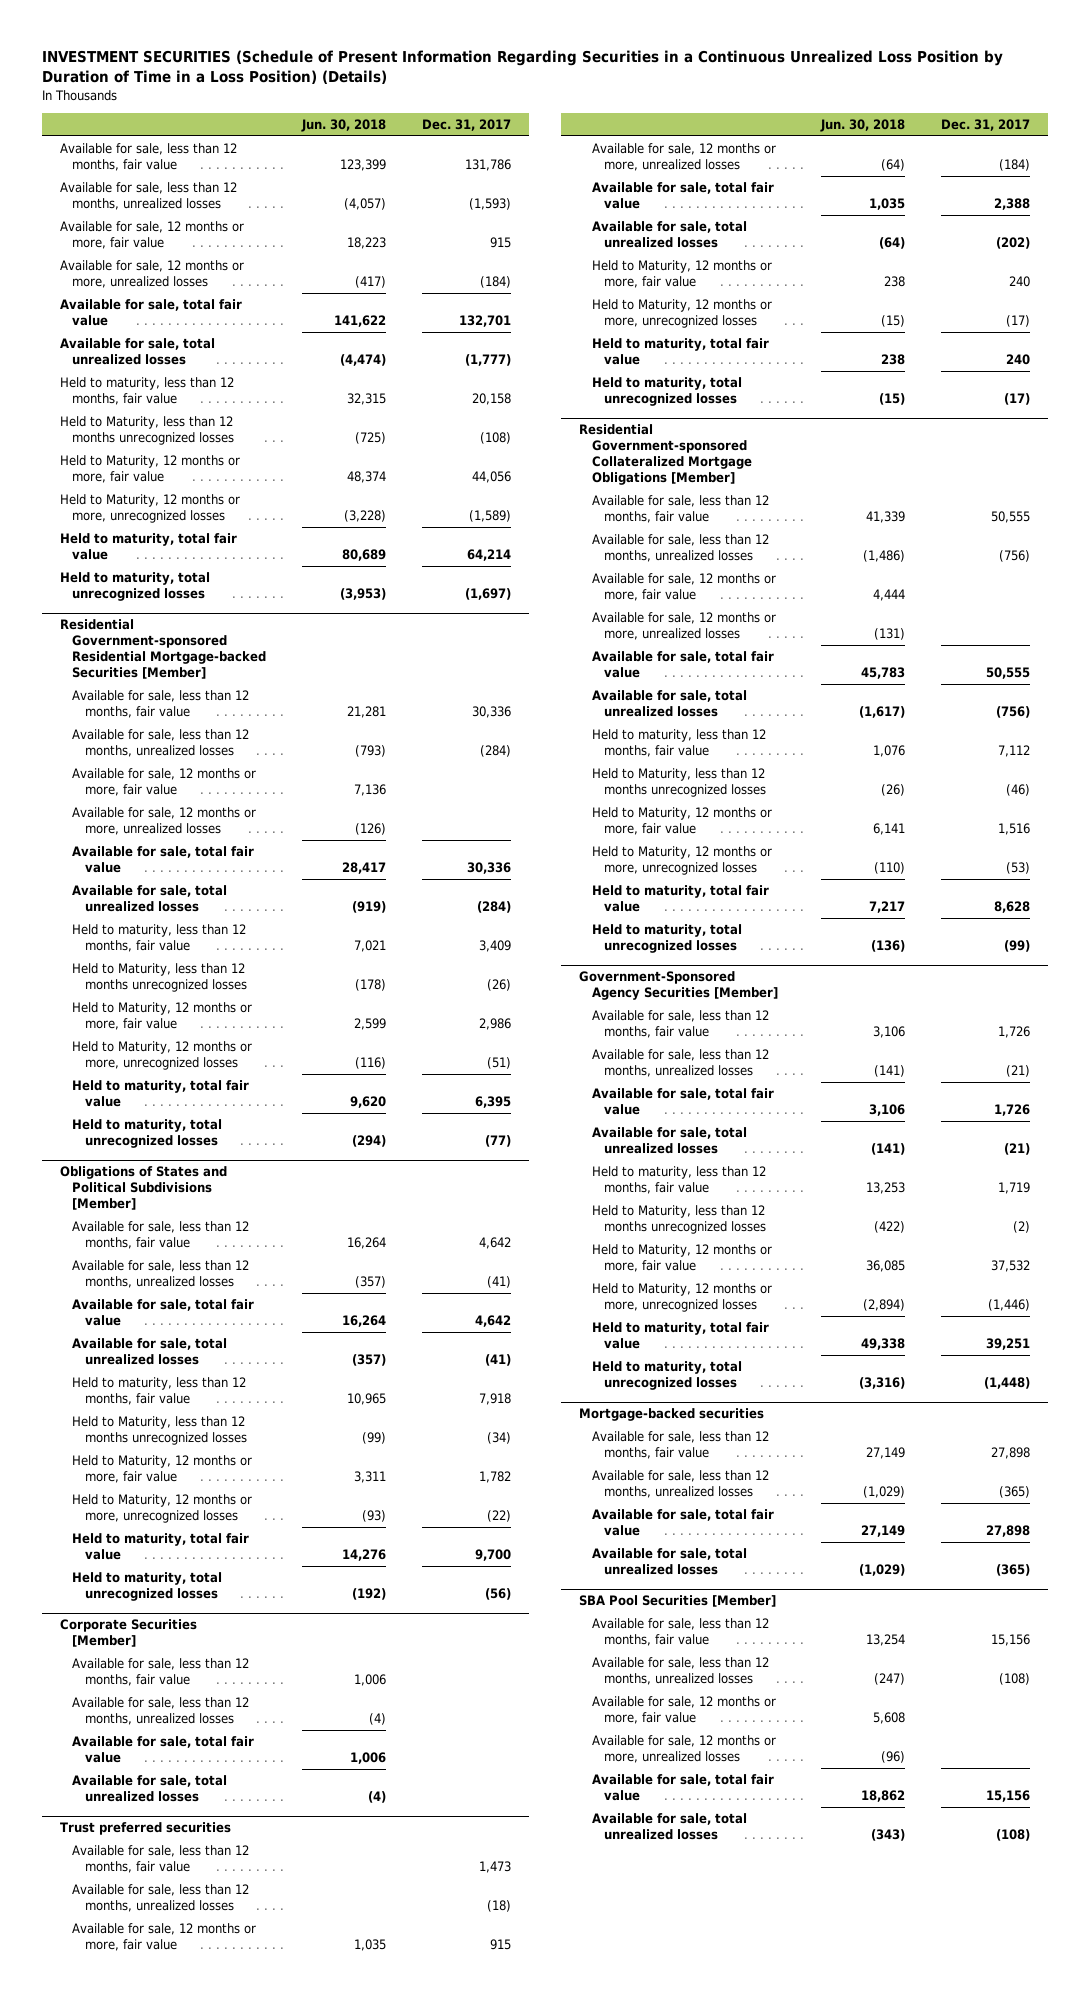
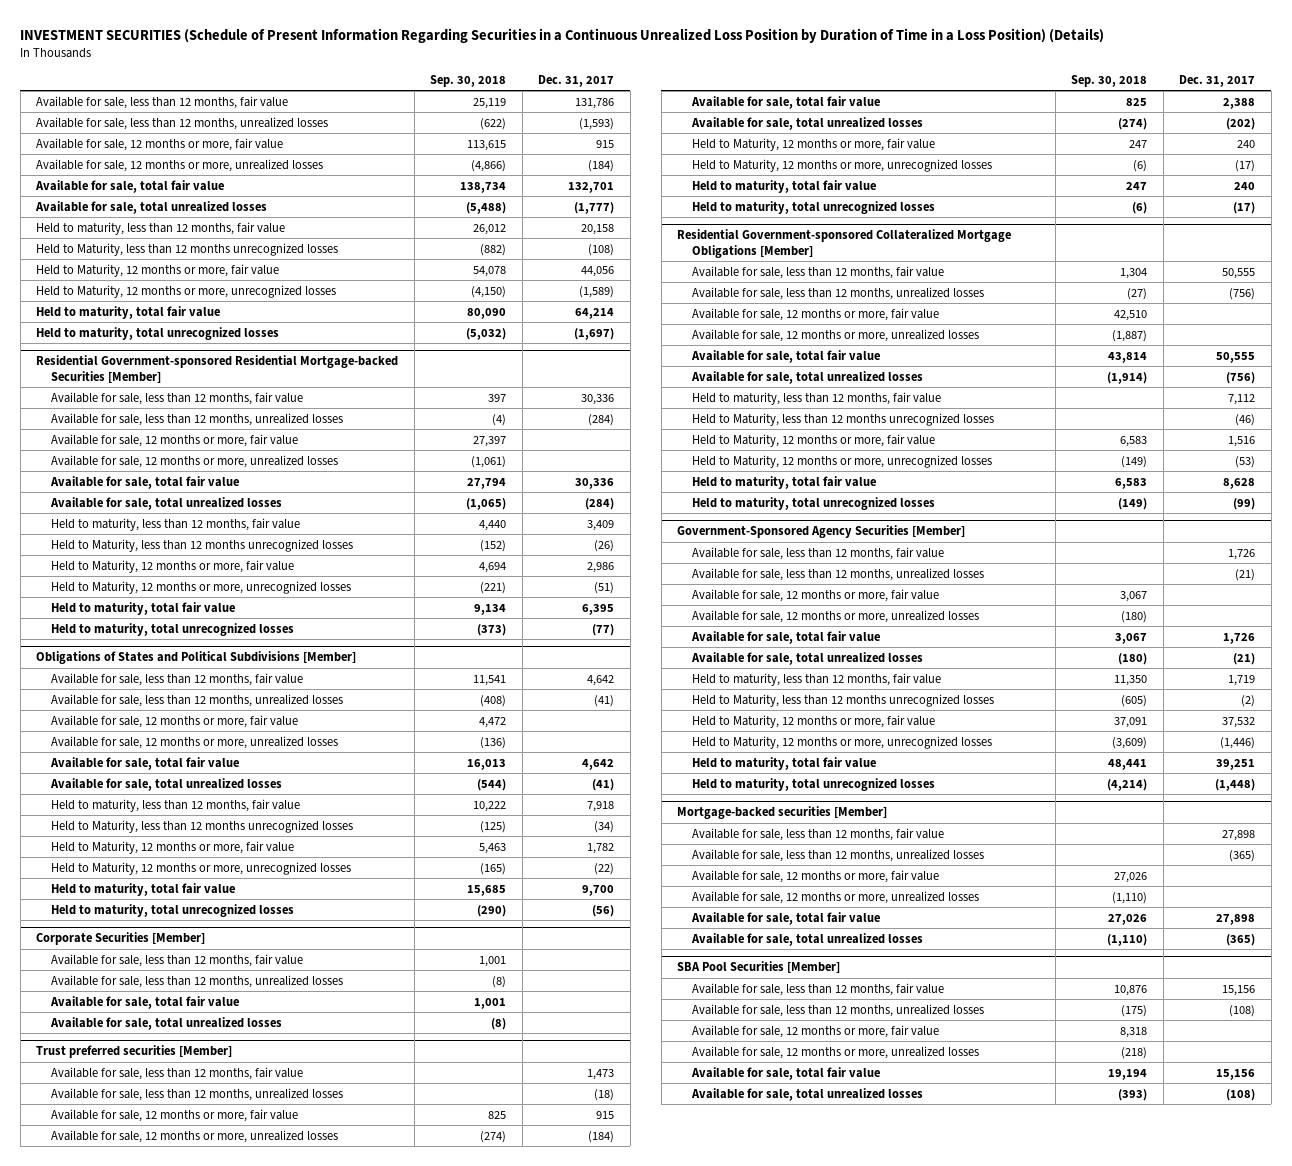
[301,118,387,132] Jun. 30, 2018 -> none
none -> [430,74,507,87] Sep. 30, 2018
none -> [50,714,298,728] Available for sale, 12 months or more, fair value
none -> [50,735,338,749] Available for sale, 12 months or more, unrealized losses
[60,1822,232,1836] Trust preferred securities -> [36,1045,233,1059] Trust preferred securities [Member]
none -> [691,588,939,602] Available for sale, 12 months or more, fair value
none -> [691,609,979,623] Available for sale, 12 months or more, unrealized losses
[579,1408,765,1422] Mortgage-backed securities -> [677,806,888,820] Mortgage-backed securities [Member]
none -> [691,869,939,883] Available for sale, 12 months or more, fair value
none -> [691,890,979,904] Available for sale, 12 months or more, unrealized losses

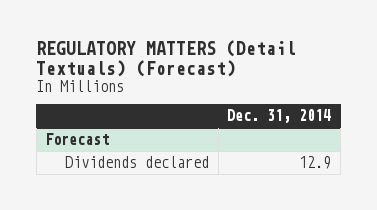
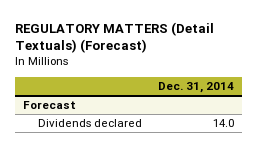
[299,156,332,170] 12.9 -> [212,119,234,128] 14.0

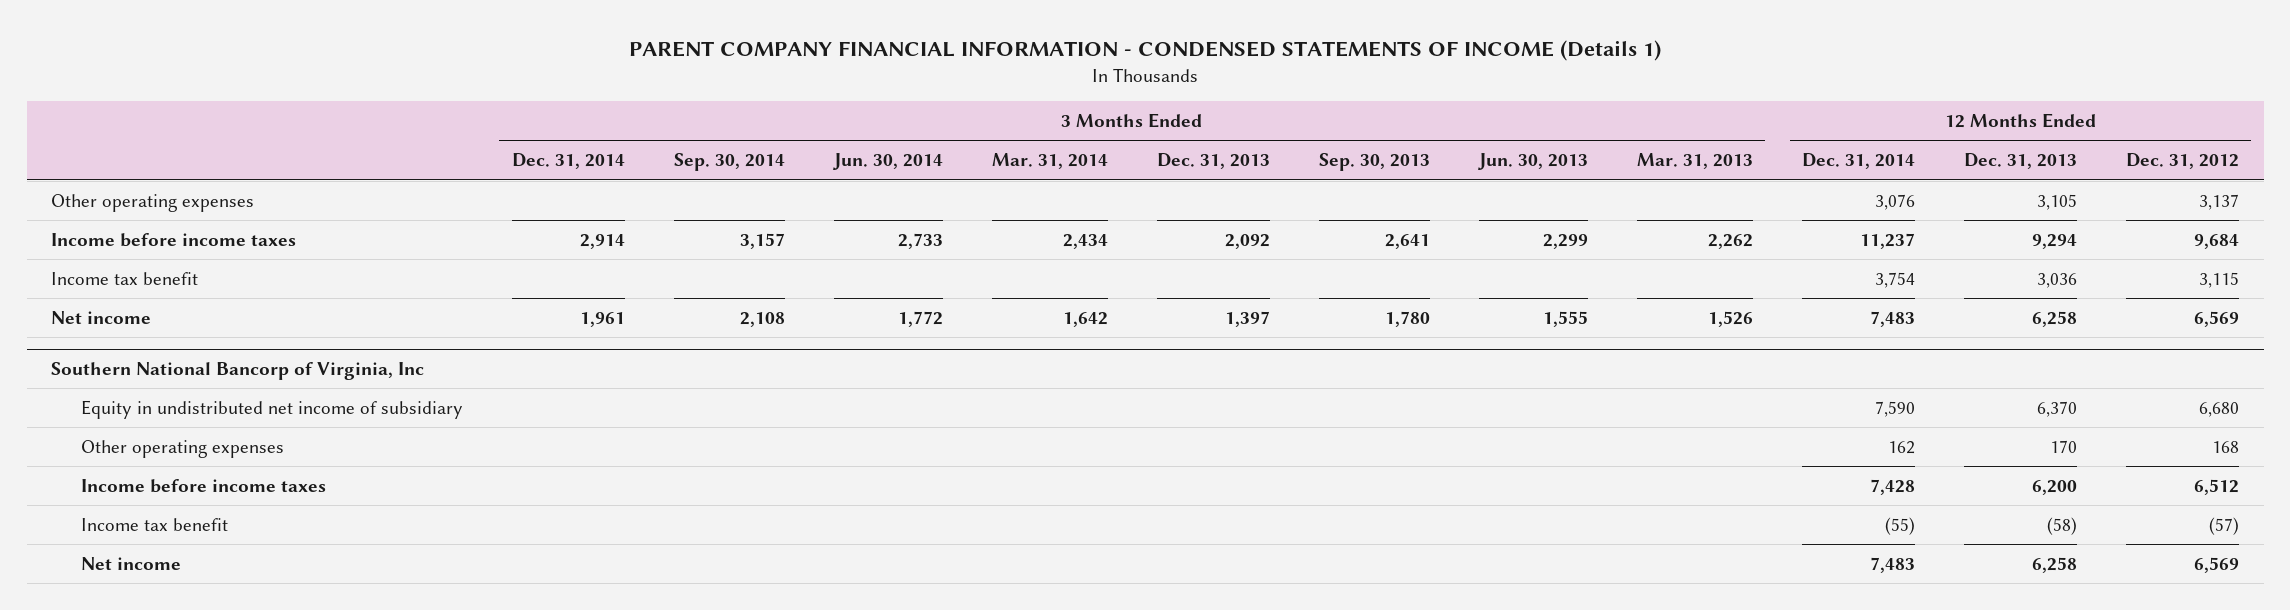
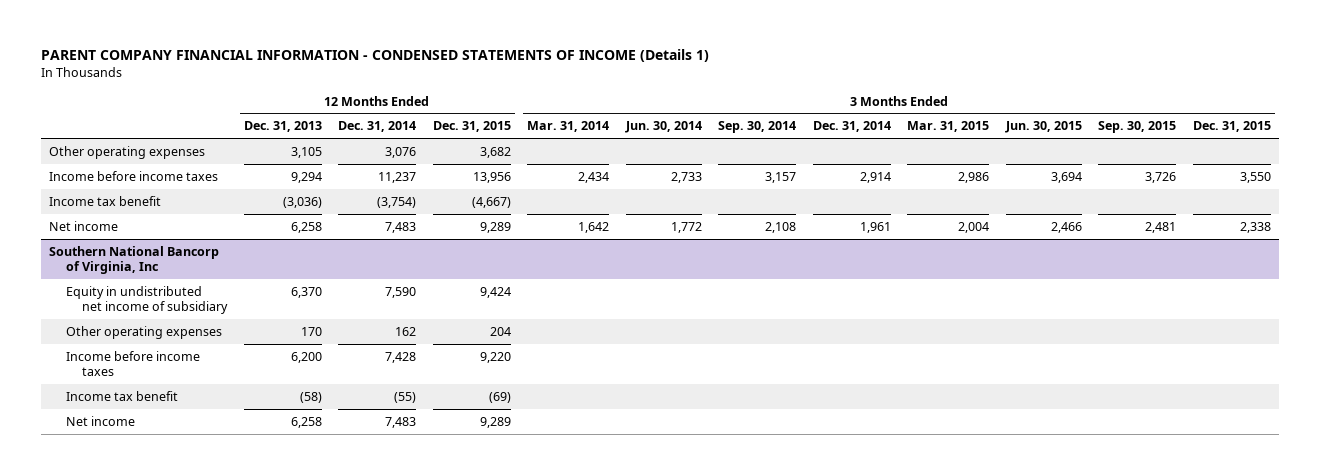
[1156,153,1270,170] Dec. 31, 2013 -> none
[1318,153,1430,172] Sep. 30, 2013 -> none
[1477,153,1588,171] Jun. 30, 2013 -> none
[1636,153,1753,170] Mar. 31, 2013 -> none
[2126,153,2240,170] Dec. 31, 2012 -> none
none -> [432,121,511,133] Dec. 31, 2015
none -> [907,121,990,133] Mar. 31, 2015
none -> [1004,121,1082,134] Jun. 30, 2015
none -> [1098,121,1177,134] Sep. 30, 2015
none -> [1192,121,1271,133] Dec. 31, 2015
[1875,271,1916,288] 3,754 -> [377,196,417,208] (3,754)
[2037,272,2078,288] 3,036 -> [282,196,322,208] (3,036)

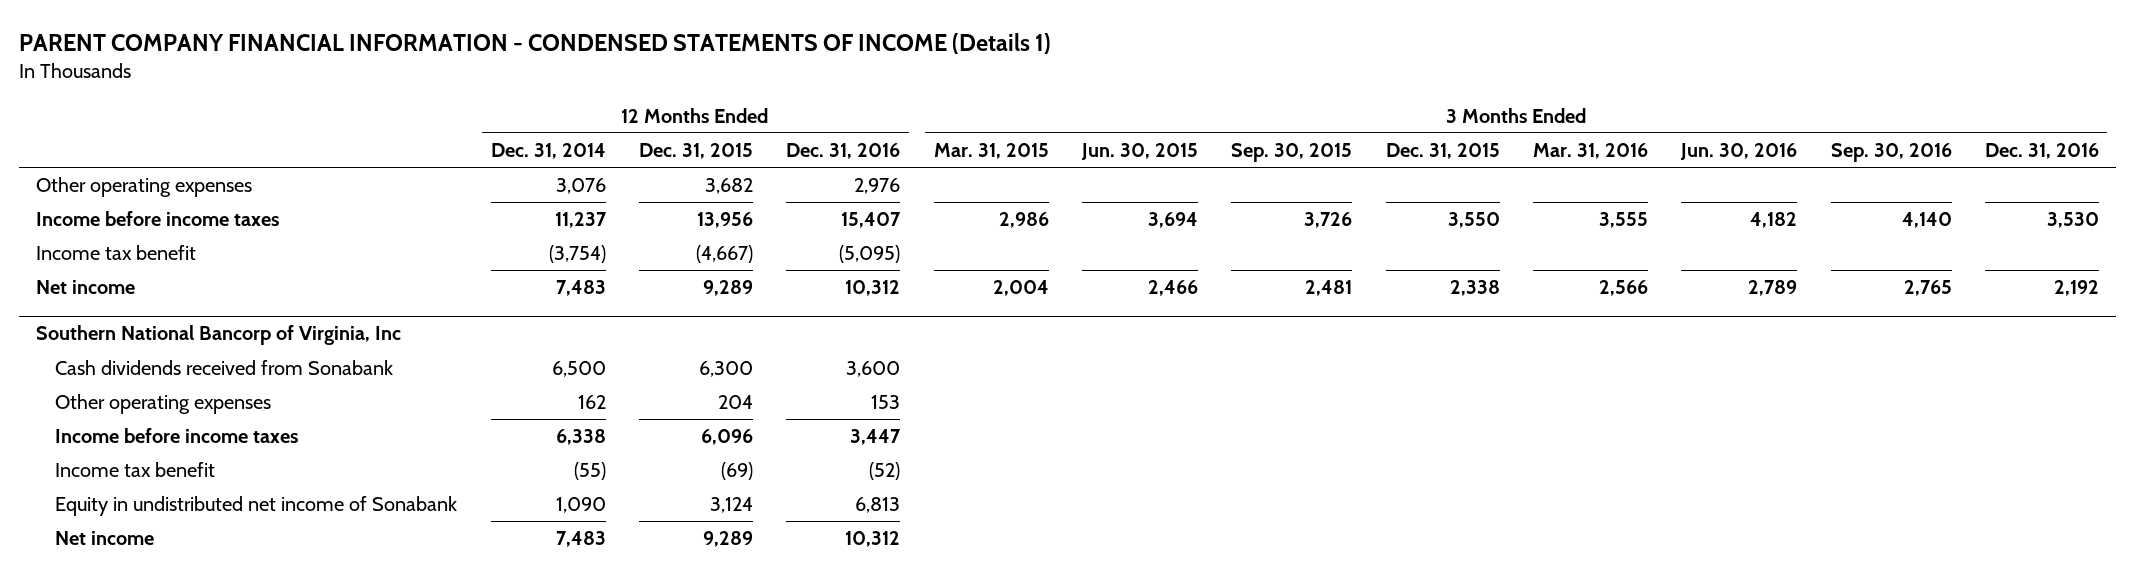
[243,121,322,133] Dec. 31, 2013 -> none
[527,121,610,133] Mar. 31, 2014 -> none
[624,121,702,134] Jun. 30, 2014 -> none
[718,121,797,134] Sep. 30, 2014 -> none
[812,121,891,133] Dec. 31, 2014 -> none
none -> [786,143,901,160] Dec. 31, 2016
none -> [1532,143,1648,160] Mar. 31, 2016
none -> [1680,143,1798,161] Jun. 30, 2016
none -> [1830,143,1952,163] Sep. 30, 2016
none -> [1984,143,2099,160] Dec. 31, 2016
[65,285,229,315] Equity in undistributed net income of subsidiary -> none
none -> [55,360,394,376] Cash dividends received from Sonabank
[385,351,417,363] 7,428 -> [555,429,606,446] 6,338
[479,351,511,363] 9,220 -> [700,429,753,446] 6,096
none -> [55,496,458,517] Equity in undistributed net income of Sonabank

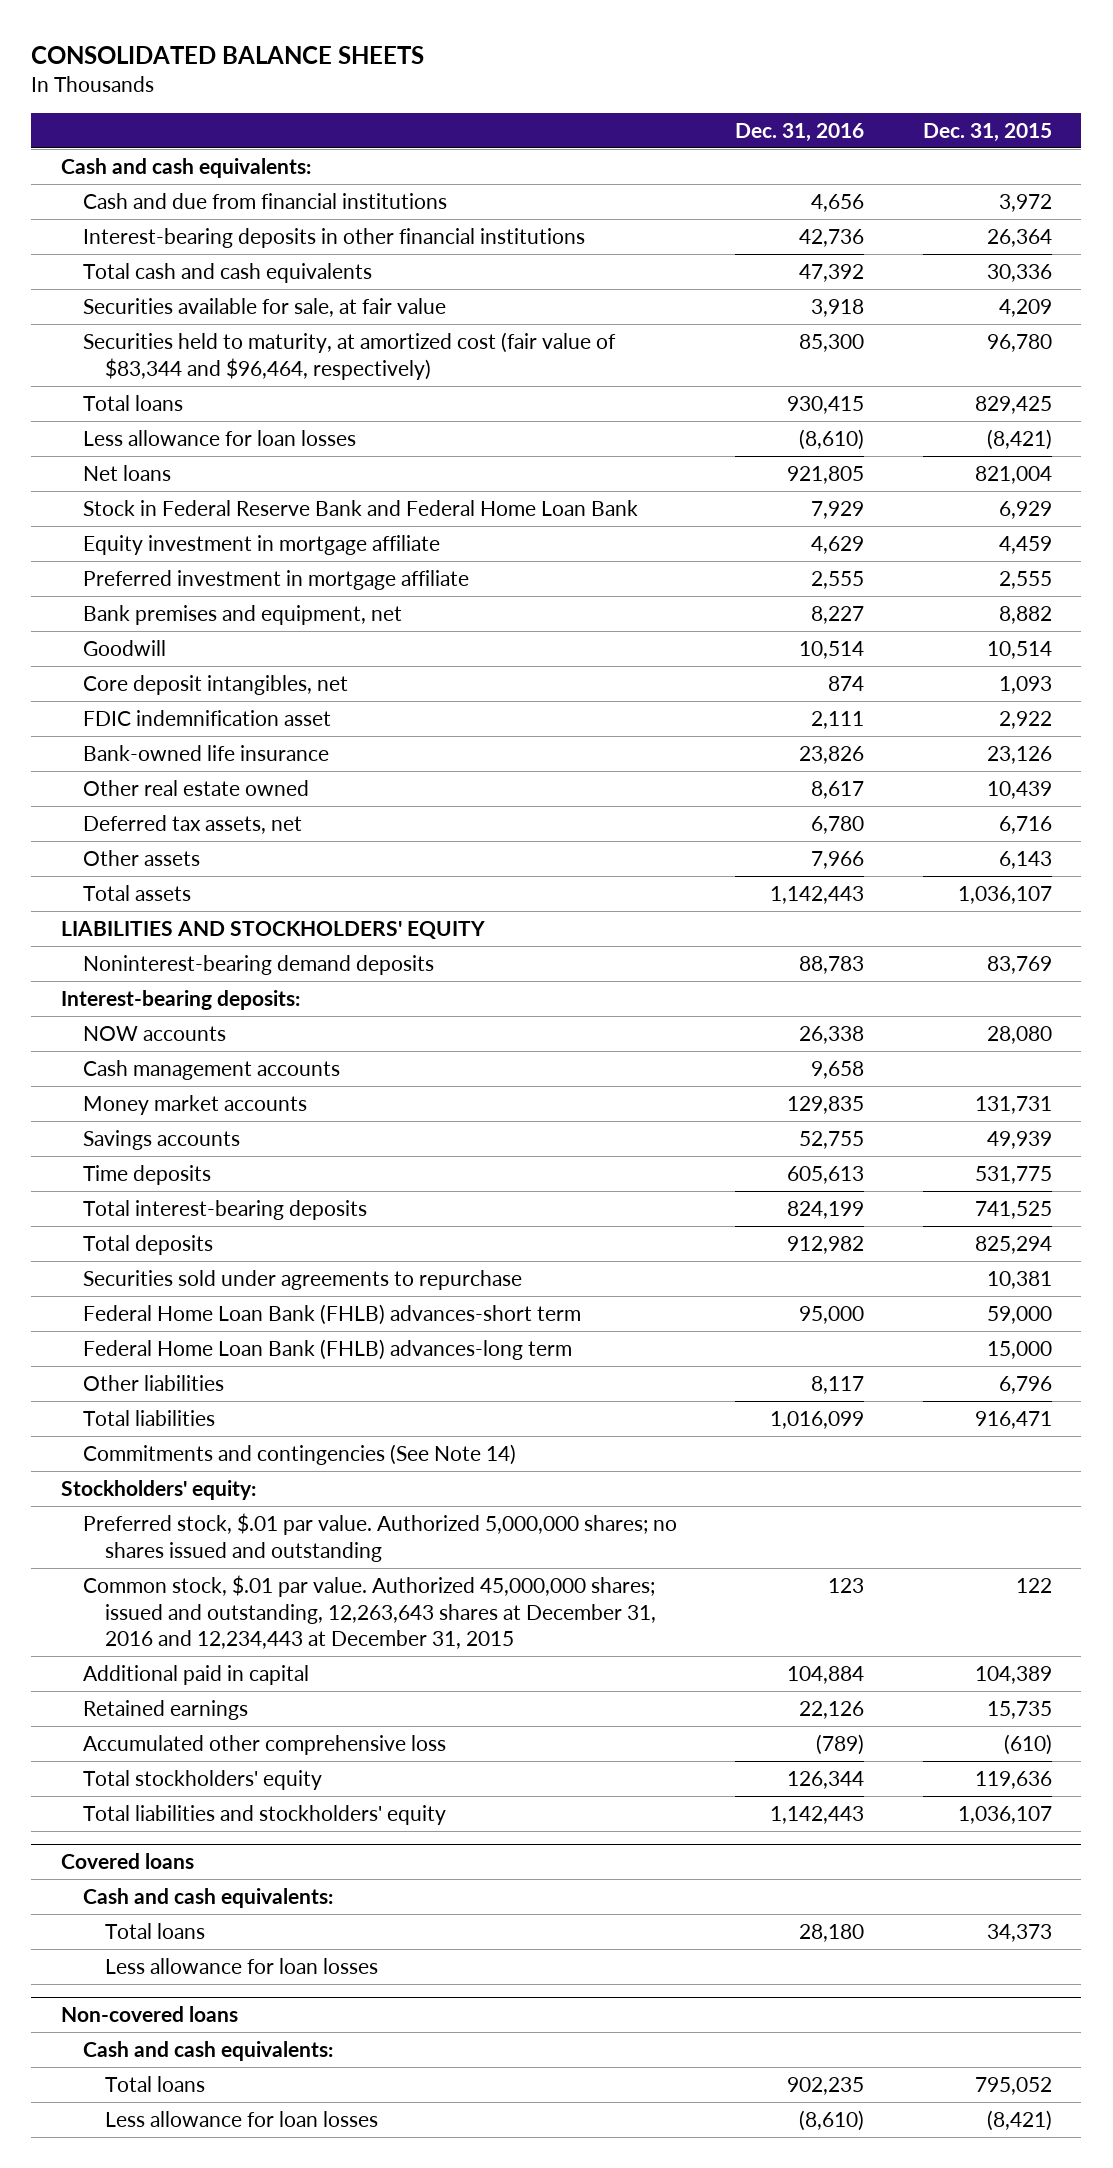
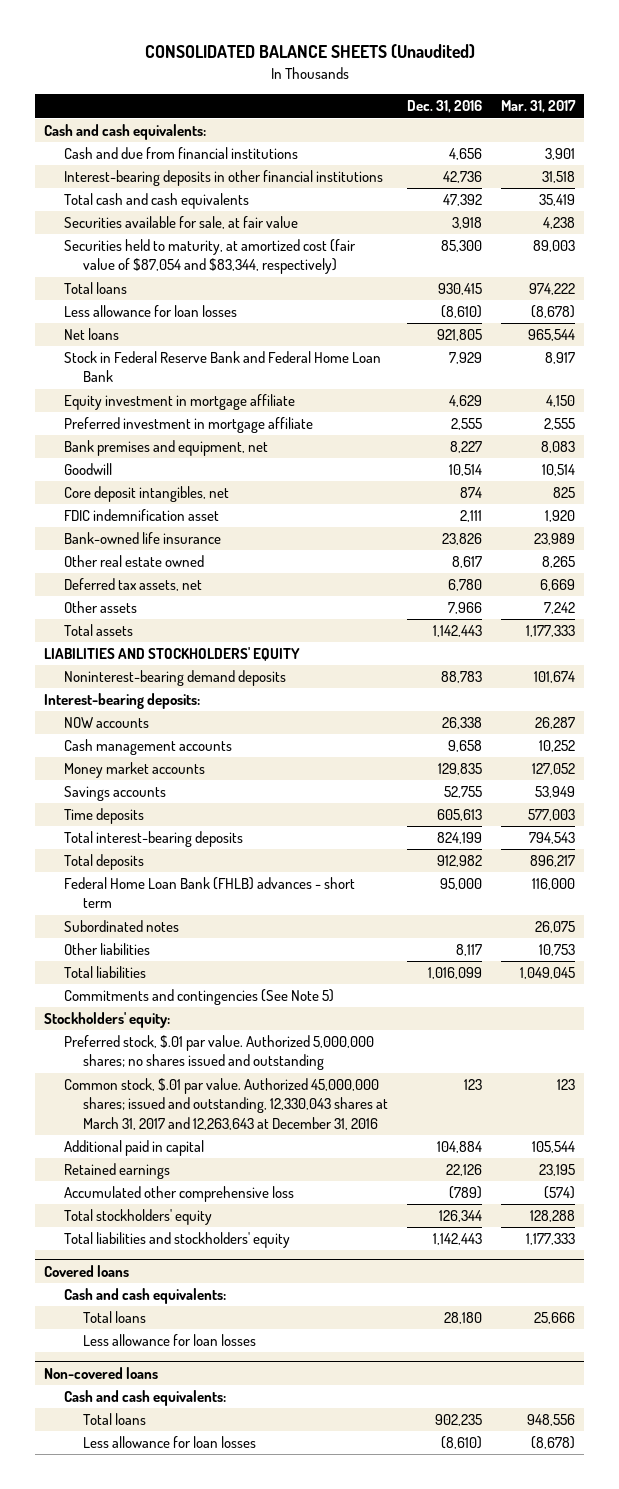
[31,45,425,64] CONSOLIDATED BALANCE SHEETS -> [144,44,475,59] CONSOLIDATED BALANCE SHEETS (Unaudited)
[923,122,1053,142] Dec. 31, 2015 -> none
none -> [500,100,576,114] Mar. 31, 2017
[82,332,616,380] Securities held to maturity, at amortized cost (fair value of $83,344 and $96,464, respectively) -> [63,239,356,275] Securities held to maturity, at amortized cost (fair value of $87,054 and $83,344, respectively)
[82,1270,522,1291] Securities sold under agreements to repurchase -> none
[82,1339,572,1361] Federal Home Loan Bank (FHLB) advances-long term -> none
[82,1304,581,1326] Federal Home Loan Bank (FHLB) advances-short term -> [63,877,355,909] Federal Home Loan Bank (FHLB) advances - short term
none -> [63,920,179,933] Subordinated notes
[82,1444,516,1466] Commitments and contingencies (See Note 14) -> [63,989,334,1006] Commitments and contingencies (See Note 5)
[82,1575,657,1650] Common stock, $.01 par value. Authorized 45,000,000 shares; issued and outstanding, 12,263,643 shares at December 31, 2016 and 12,234,443 at December 31, 2015 -> [63,1078,388,1130] Common stock, $.01 par value. Authorized 45,000,000 shares; issued and outstanding, 12,330,043 shares at March 31, 2017 and 12,263,643 at December 31, 2016

